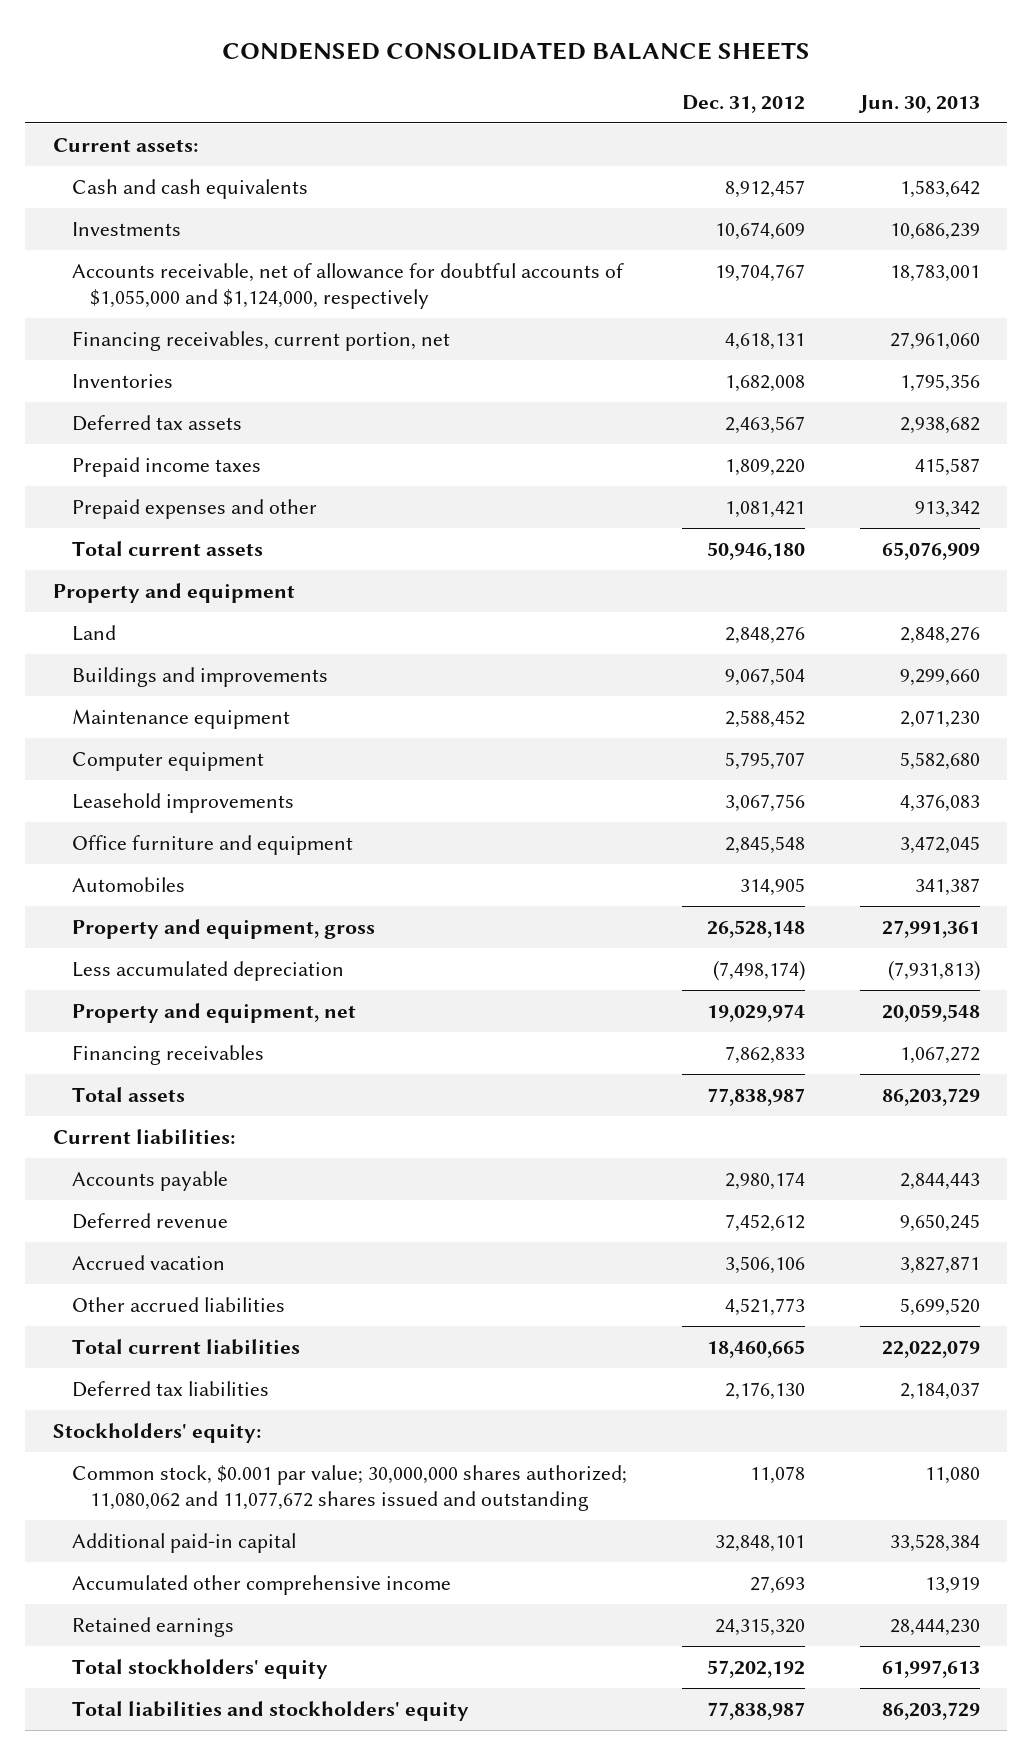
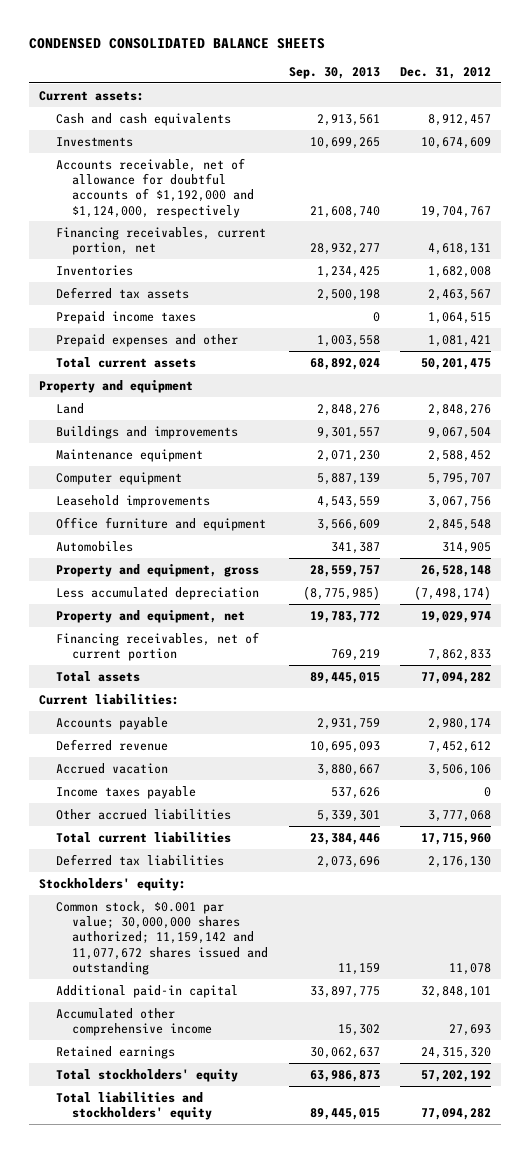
[857,94,980,113] Jun. 30, 2013 -> none
none -> [288,67,380,80] Sep. 30, 2013
[71,263,624,310] Accounts receivable, net of allowance for doubtful accounts of $1,055,000 and $1,124,000, respectively -> [55,157,255,218] Accounts receivable, net of allowance for doubtful accounts of $1,192,000 and $1,124,000, respectively
[724,459,805,477] 1,809,220 -> [427,311,491,324] 1,064,515
[706,542,805,561] 50,946,180 -> [420,357,491,370] 50,201,475
[71,1045,264,1066] Financing receivables -> [55,631,259,661] Financing receivables, net of current portion
[706,1088,805,1107] 77,838,987 -> [420,671,491,684] 77,094,282
none -> [55,785,196,799] Income taxes payable
[724,1298,805,1317] 4,521,773 -> [427,809,491,822] 3,777,068
[706,1340,805,1359] 18,460,665 -> [420,832,491,845] 17,715,960
[71,1465,627,1512] Common stock, $0.001 par value; 30,000,000 shares authorized; 11,080,062 and 11,077,672 shares issued and outstanding -> [55,900,269,975] Common stock, $0.001 par value; 30,000,000 shares authorized; 11,159,142 and 11,077,672 shares issued and outstanding
[706,1702,805,1721] 77,838,987 -> [420,1107,491,1120] 77,094,282

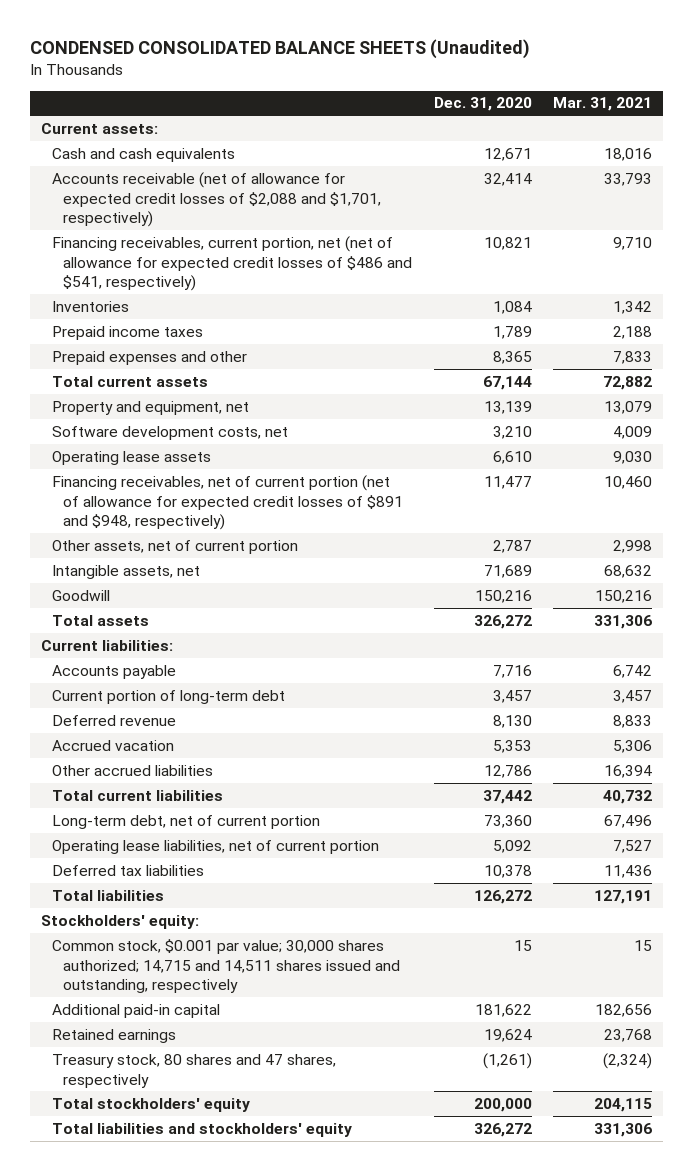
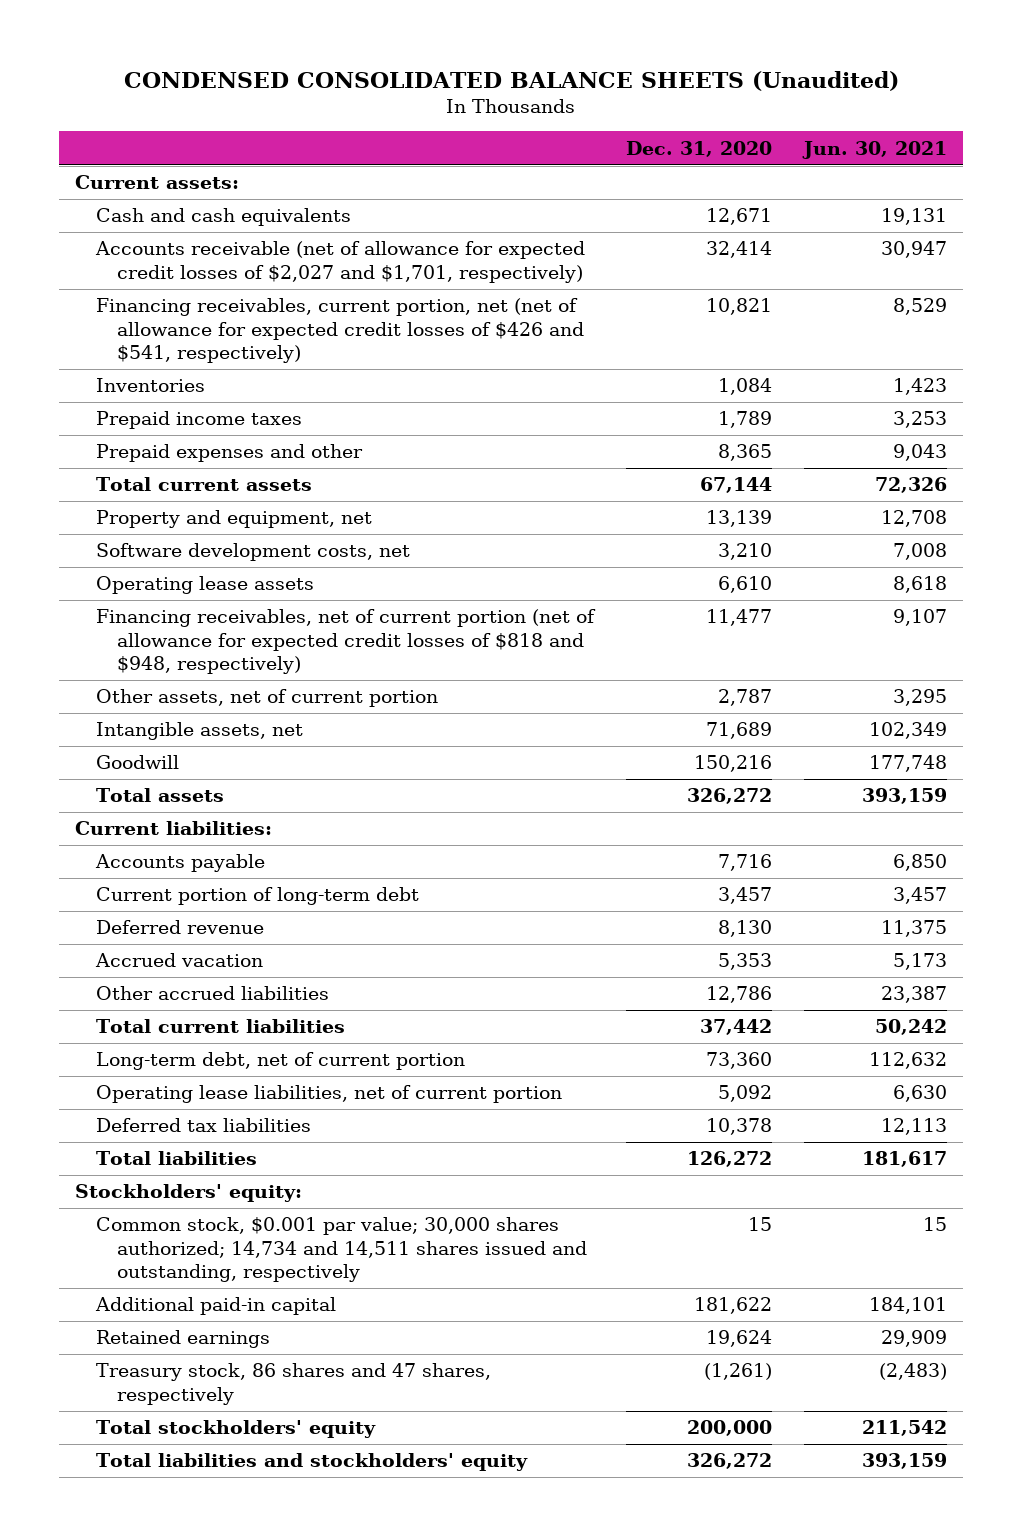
[553,97,653,112] Mar. 31, 2021 -> none
none -> [801,140,947,159] Jun. 30, 2021
[52,171,382,228] Accounts receivable (net of allowance for expected credit losses of $2,088 and $1,701, respectively) -> [94,241,585,283] Accounts receivable (net of allowance for expected credit losses of $2,027 and $1,701, respectively)
[52,235,413,292] Financing receivables, current portion, net (net of allowance for expected credit losses of $486 and $541, respectively) -> [95,298,584,364] Financing receivables, current portion, net (net of allowance for expected credit losses of $426 and $541, respectively)
[52,474,404,531] Financing receivables, net of current portion (net of allowance for expected credit losses of $891 and $948, respectively) -> [95,609,596,675] Financing receivables, net of current portion (net of allowance for expected credit losses of $818 and $948, respectively)
[52,938,401,994] Common stock, $0.001 par value; 30,000 shares authorized; 14,715 and 14,511 shares issued and outstanding, respectively -> [95,1217,587,1283] Common stock, $0.001 par value; 30,000 shares authorized; 14,734 and 14,511 shares issued and outstanding, respectively
[52,1053,337,1088] Treasury stock, 80 shares and 47 shares, respectively -> [95,1363,491,1405] Treasury stock, 86 shares and 47 shares, respectively

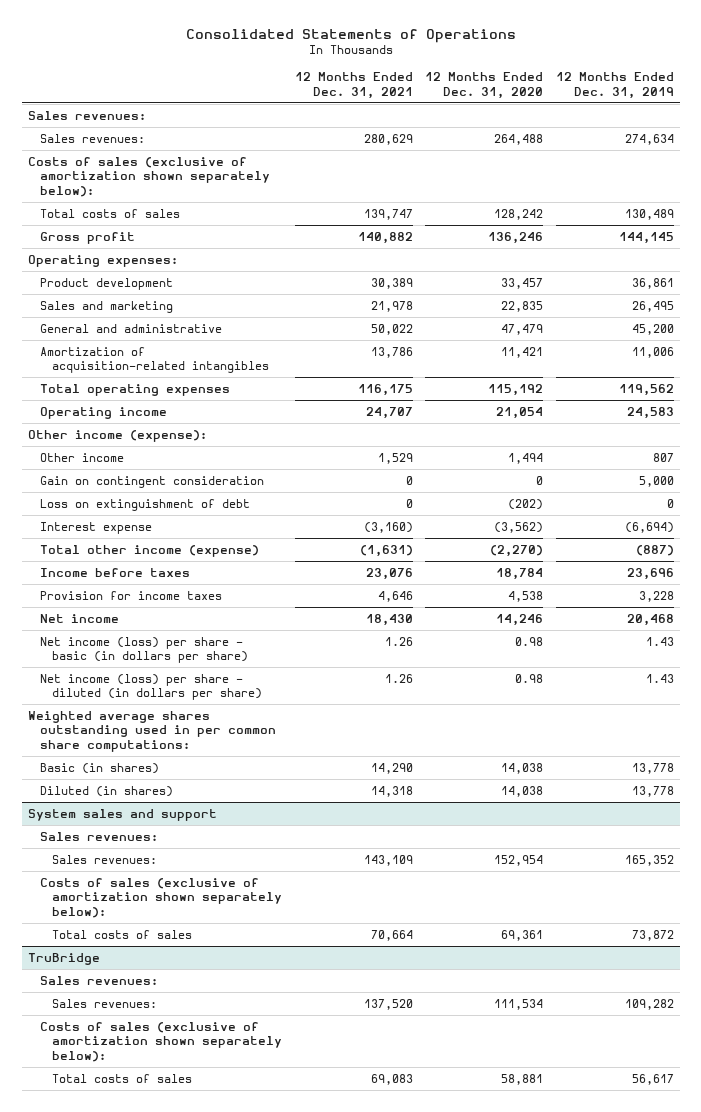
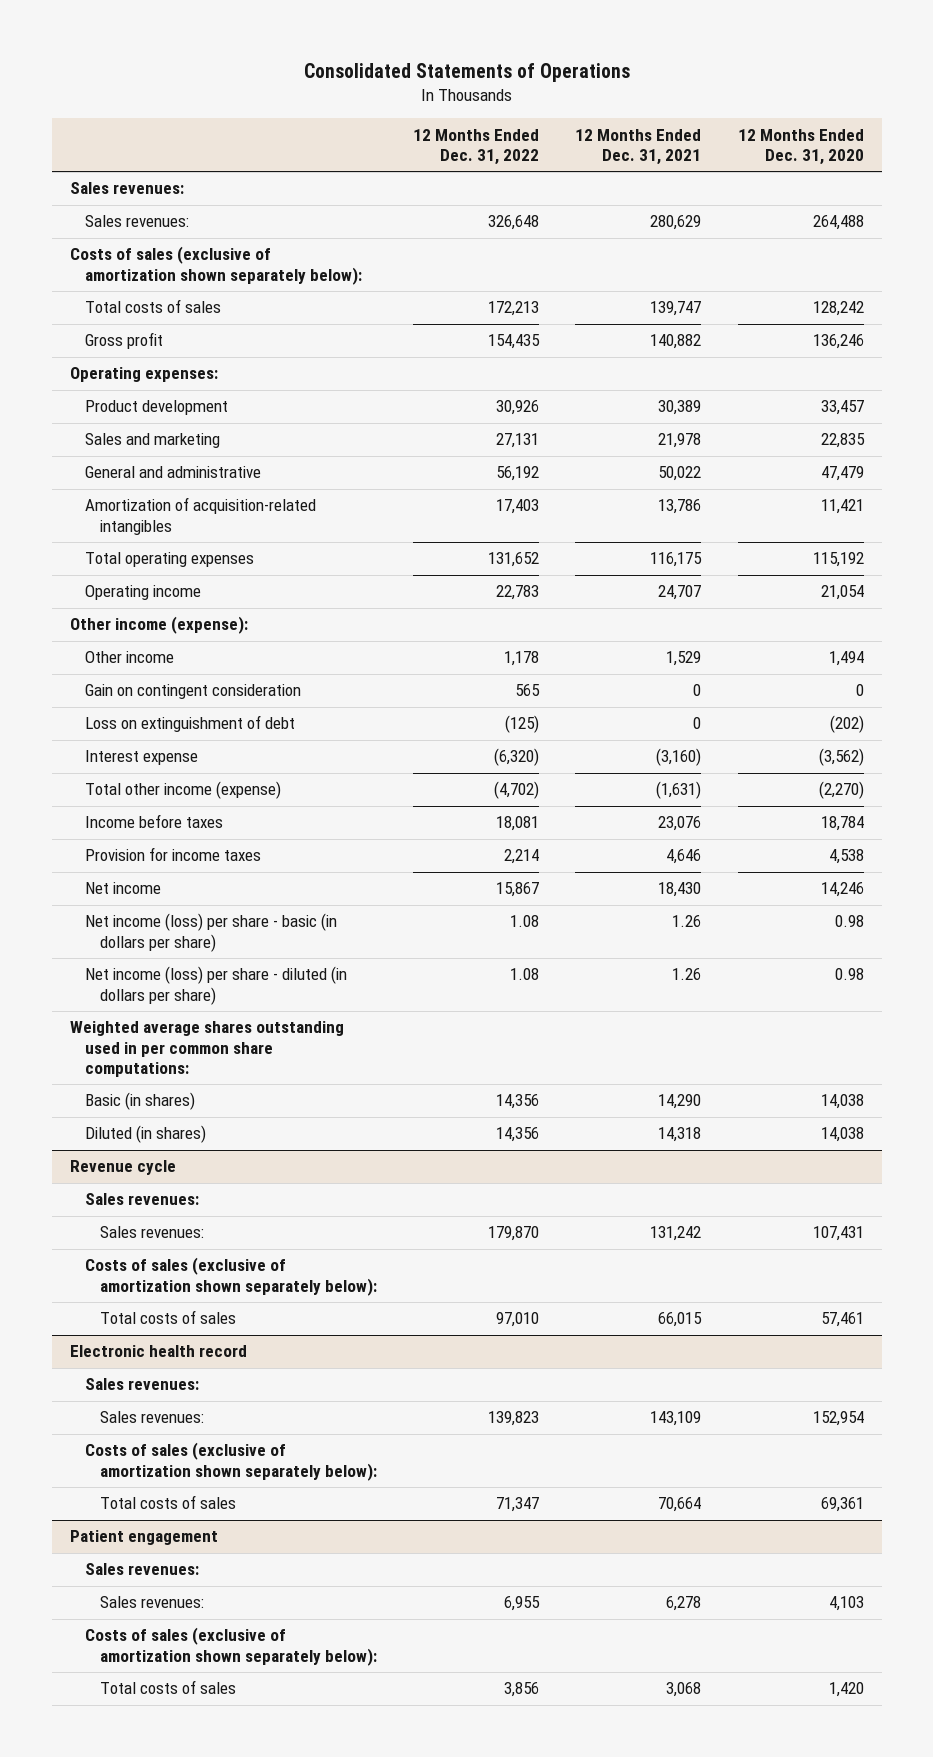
[555,72,674,99] 12 Months Ended Dec. 31, 2019 -> none
none -> [413,128,540,166] 12 Months Ended Dec. 31, 2022
[27,808,217,821] System sales and support -> none
none -> [69,1160,176,1176] Revenue cycle
none -> [100,1226,205,1239] Sales revenues:
none -> [84,1257,378,1296] Costs of sales (exclusive of amortization shown separately below):
none -> [100,1310,237,1325] Total costs of sales
none -> [69,1345,247,1358] Electronic health record
none -> [84,1378,199,1391] Sales revenues:
[27,952,100,965] TruBridge -> none
none -> [69,1530,218,1546] Patient engagement
[363,998,413,1010] 137,520 -> [666,1596,702,1612] 6,278
[494,998,544,1010] 111,534 -> [828,1596,864,1612] 4,103
[370,1073,413,1085] 69,083 -> [666,1682,702,1698] 3,068
[501,1073,544,1085] 58,881 -> [828,1682,864,1698] 1,420

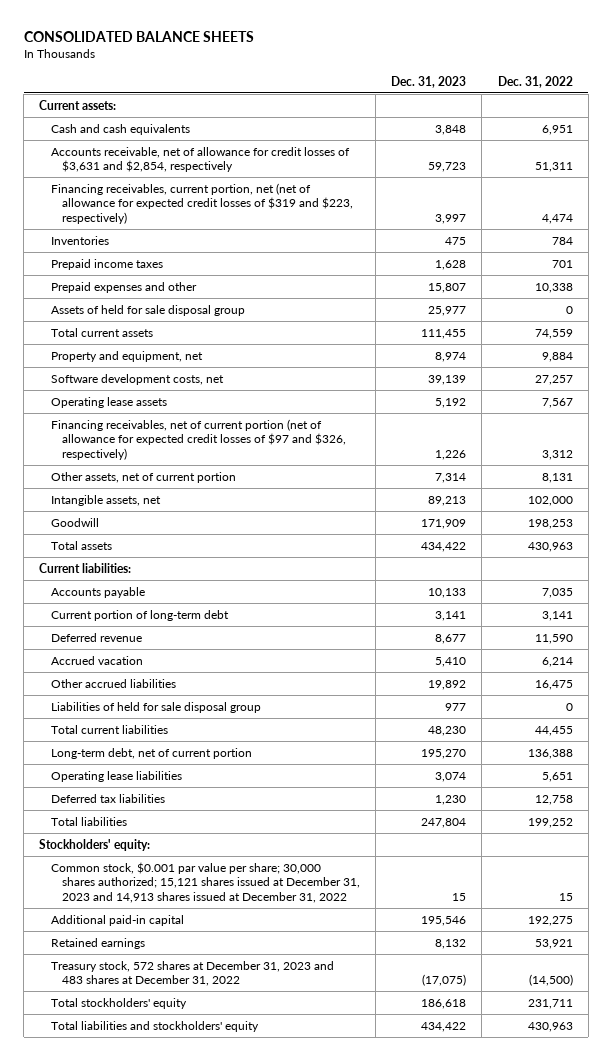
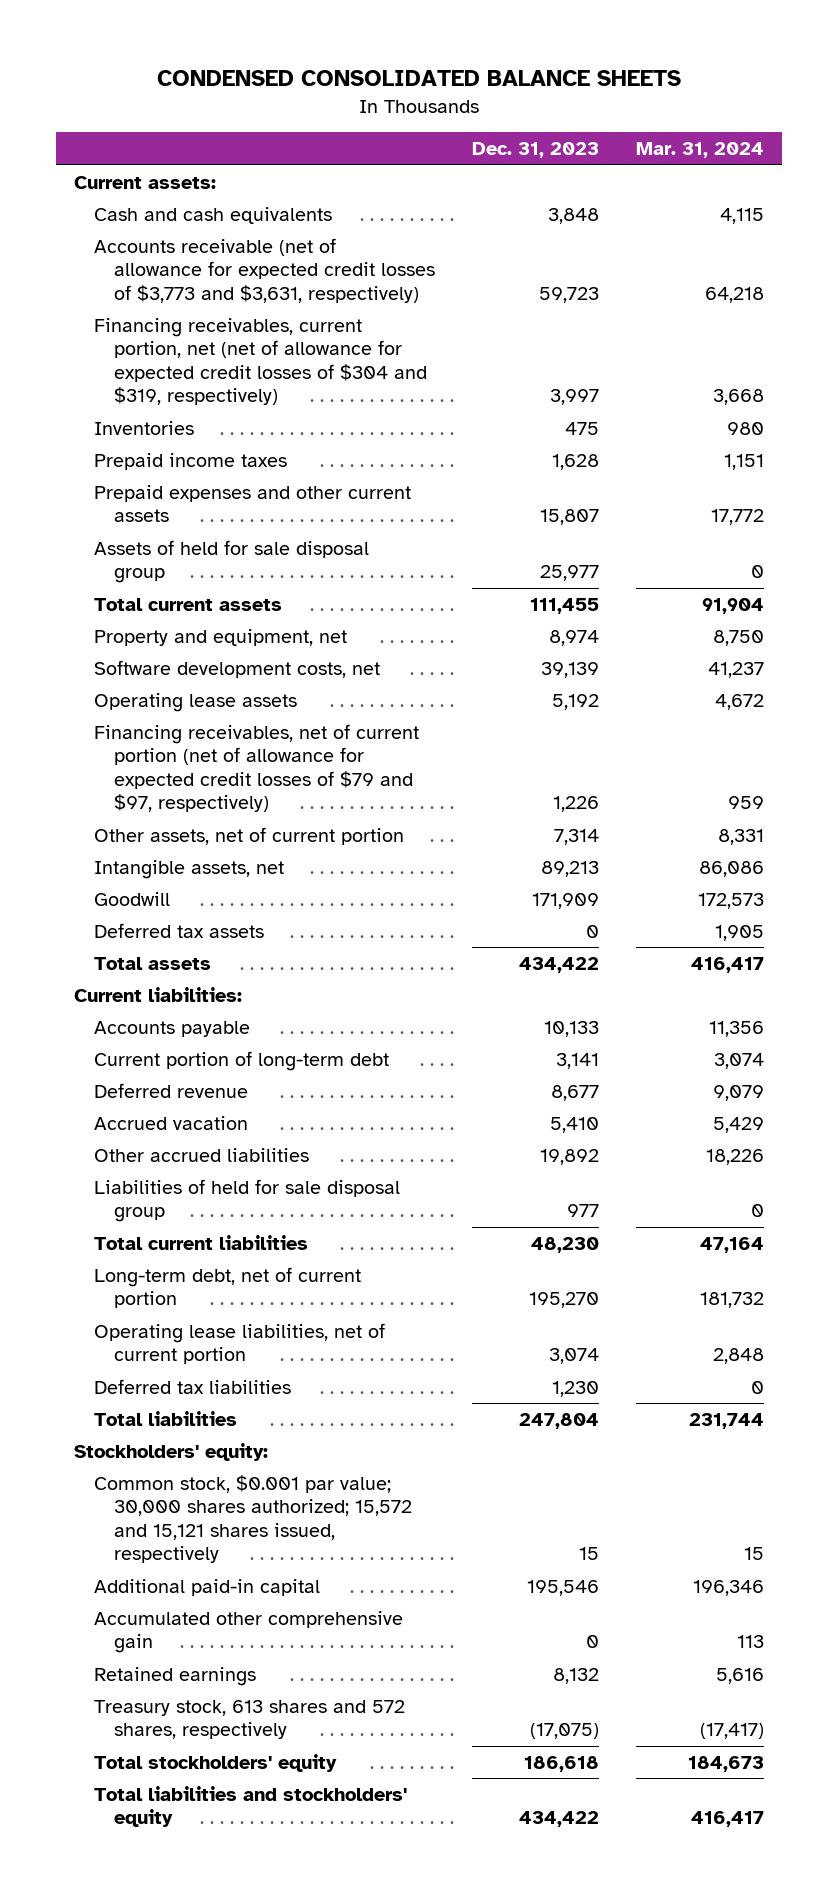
[23,31,254,43] CONSOLIDATED BALANCE SHEETS -> [157,70,682,87] CONDENSED CONSOLIDATED BALANCE SHEETS
[497,75,573,88] Dec. 31, 2022 -> none
none -> [635,142,764,159] Mar. 31, 2024
[50,146,350,173] Accounts receivable, net of allowance for credit losses of $3,631 and $2,854, respectively -> [94,237,436,303] Accounts receivable (net of allowance for expected credit losses of $3,773 and $3,631, respectively)
[50,182,353,224] Financing receivables, current portion, net (net of allowance for expected credit losses of $319 and $223, respectively) -> [94,317,428,406] Financing receivables, current portion, net (net of allowance for expected credit losses of $304 and $319, respectively)
[50,281,197,293] Prepaid expenses and other -> [94,484,412,523] Prepaid expenses and other current assets
[50,418,346,460] Financing receivables, net of current portion (net of allowance for expected credit losses of $97 and $326, respectively) -> [94,723,420,813] Financing receivables, net of current portion (net of allowance for expected credit losses of $79 and $97, respectively)
none -> [94,922,265,938] Deferred tax assets
[50,770,182,782] Operating lease liabilities -> [94,1322,386,1365] Operating lease liabilities, net of current portion
[50,861,360,903] Common stock, $0.001 par value per share; 30,000 shares authorized; 15,121 shares issued at December 31, 2023 and 14,913 shares issued at December 31, 2022 -> [94,1474,413,1564] Common stock, $0.001 par value; 30,000 shares authorized; 15,572 and 15,121 shares issued, respectively
none -> [94,1610,404,1654] Accumulated other comprehensive gain
[50,960,334,987] Treasury stock, 572 shares at December 31, 2023 and 483 shares at December 31, 2022 -> [94,1699,406,1740] Treasury stock, 613 shares and 572 shares, respectively

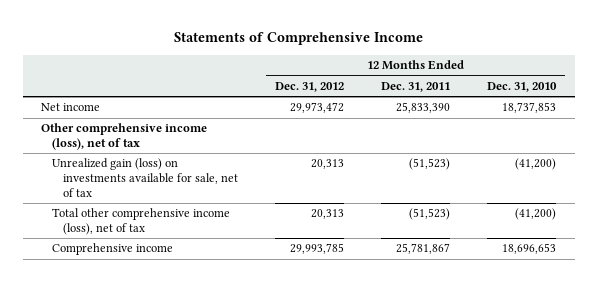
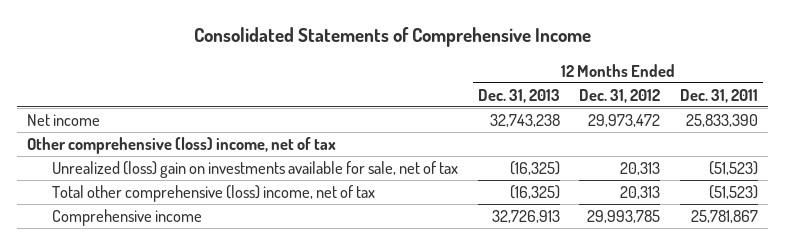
[173,32,423,46] Statements of Comprehensive Income -> [193,27,591,48] Consolidated Statements of Comprehensive Income
[487,81,558,92] Dec. 31, 2010 -> none
none -> [477,88,560,103] Dec. 31, 2013
[41,123,208,151] Other comprehensive income (loss), net of tax -> [27,136,337,154] Other comprehensive (loss) income, net of tax
[52,158,239,197] Unrealized gain (loss) on investments available for sale, net of tax -> [51,160,458,178] Unrealized (loss) gain on investments available for sale, net of tax
[52,208,231,236] Total other comprehensive income (loss), net of tax -> [51,184,375,202] Total other comprehensive (loss) income, net of tax

